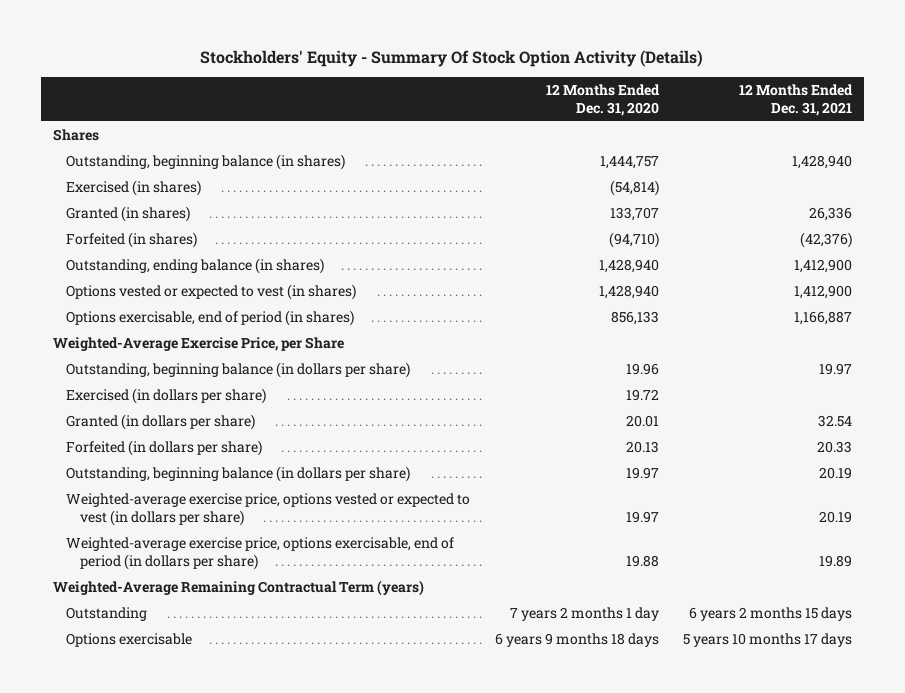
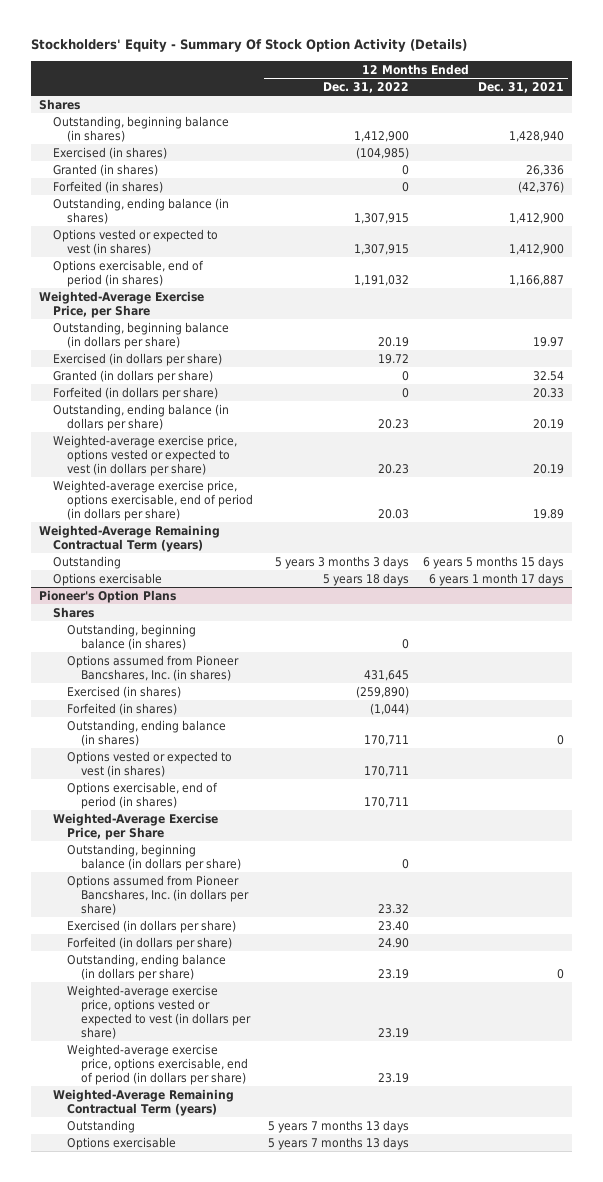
[545,83,660,117] 12 Months Ended Dec. 31, 2020 -> none
none -> [322,81,409,93] Dec. 31, 2022
[66,465,411,482] Outstanding, beginning balance (in dollars per share) -> [52,403,229,431] Outstanding, ending balance (in dollars per share)
[688,606,852,621] 6 years 2 months 15 days -> [423,555,565,569] 6 years 5 months 15 days
[682,632,852,647] 5 years 10 months 17 days -> [429,572,565,586] 6 years 1 month 17 days
none -> [38,589,176,603] Pioneer's Option Plans
none -> [52,606,94,618] Shares
none -> [66,623,196,650] Outstanding, beginning balance (in shares)
none -> [66,654,239,681] Options assumed from Pioneer Bancshares, Inc. (in shares)
none -> [66,685,181,698] Exercised (in shares)
none -> [66,702,177,715] Forfeited (in shares)
none -> [66,719,226,746] Outstanding, ending balance (in shares)
none -> [66,750,232,777] Options vested or expected to vest (in shares)
none -> [66,781,218,809] Options exercisable, end of period (in shares)
none -> [52,812,218,840] Weighted-Average Exercise Price, per Share
none -> [66,843,241,871] Outstanding, beginning balance (in dollars per share)
none -> [66,874,249,915] Options assumed from Pioneer Bancshares, Inc. (in dollars per share)
none -> [66,919,236,933] Exercised (in dollars per share)
none -> [66,936,232,950] Forfeited (in dollars per share)
none -> [66,953,226,981] Outstanding, ending balance (in dollars per share)
none -> [66,984,251,1039] Weighted-average exercise price, options vested or expected to vest (in dollars per share)
none -> [66,1043,248,1085] Weighted-average exercise price, options exercisable, end of period (in dollars per share)
none -> [52,1088,234,1116] Weighted-Average Remaining Contractual Term (years)
none -> [66,1119,135,1133] Outstanding
none -> [66,1136,176,1150] Options exercisable

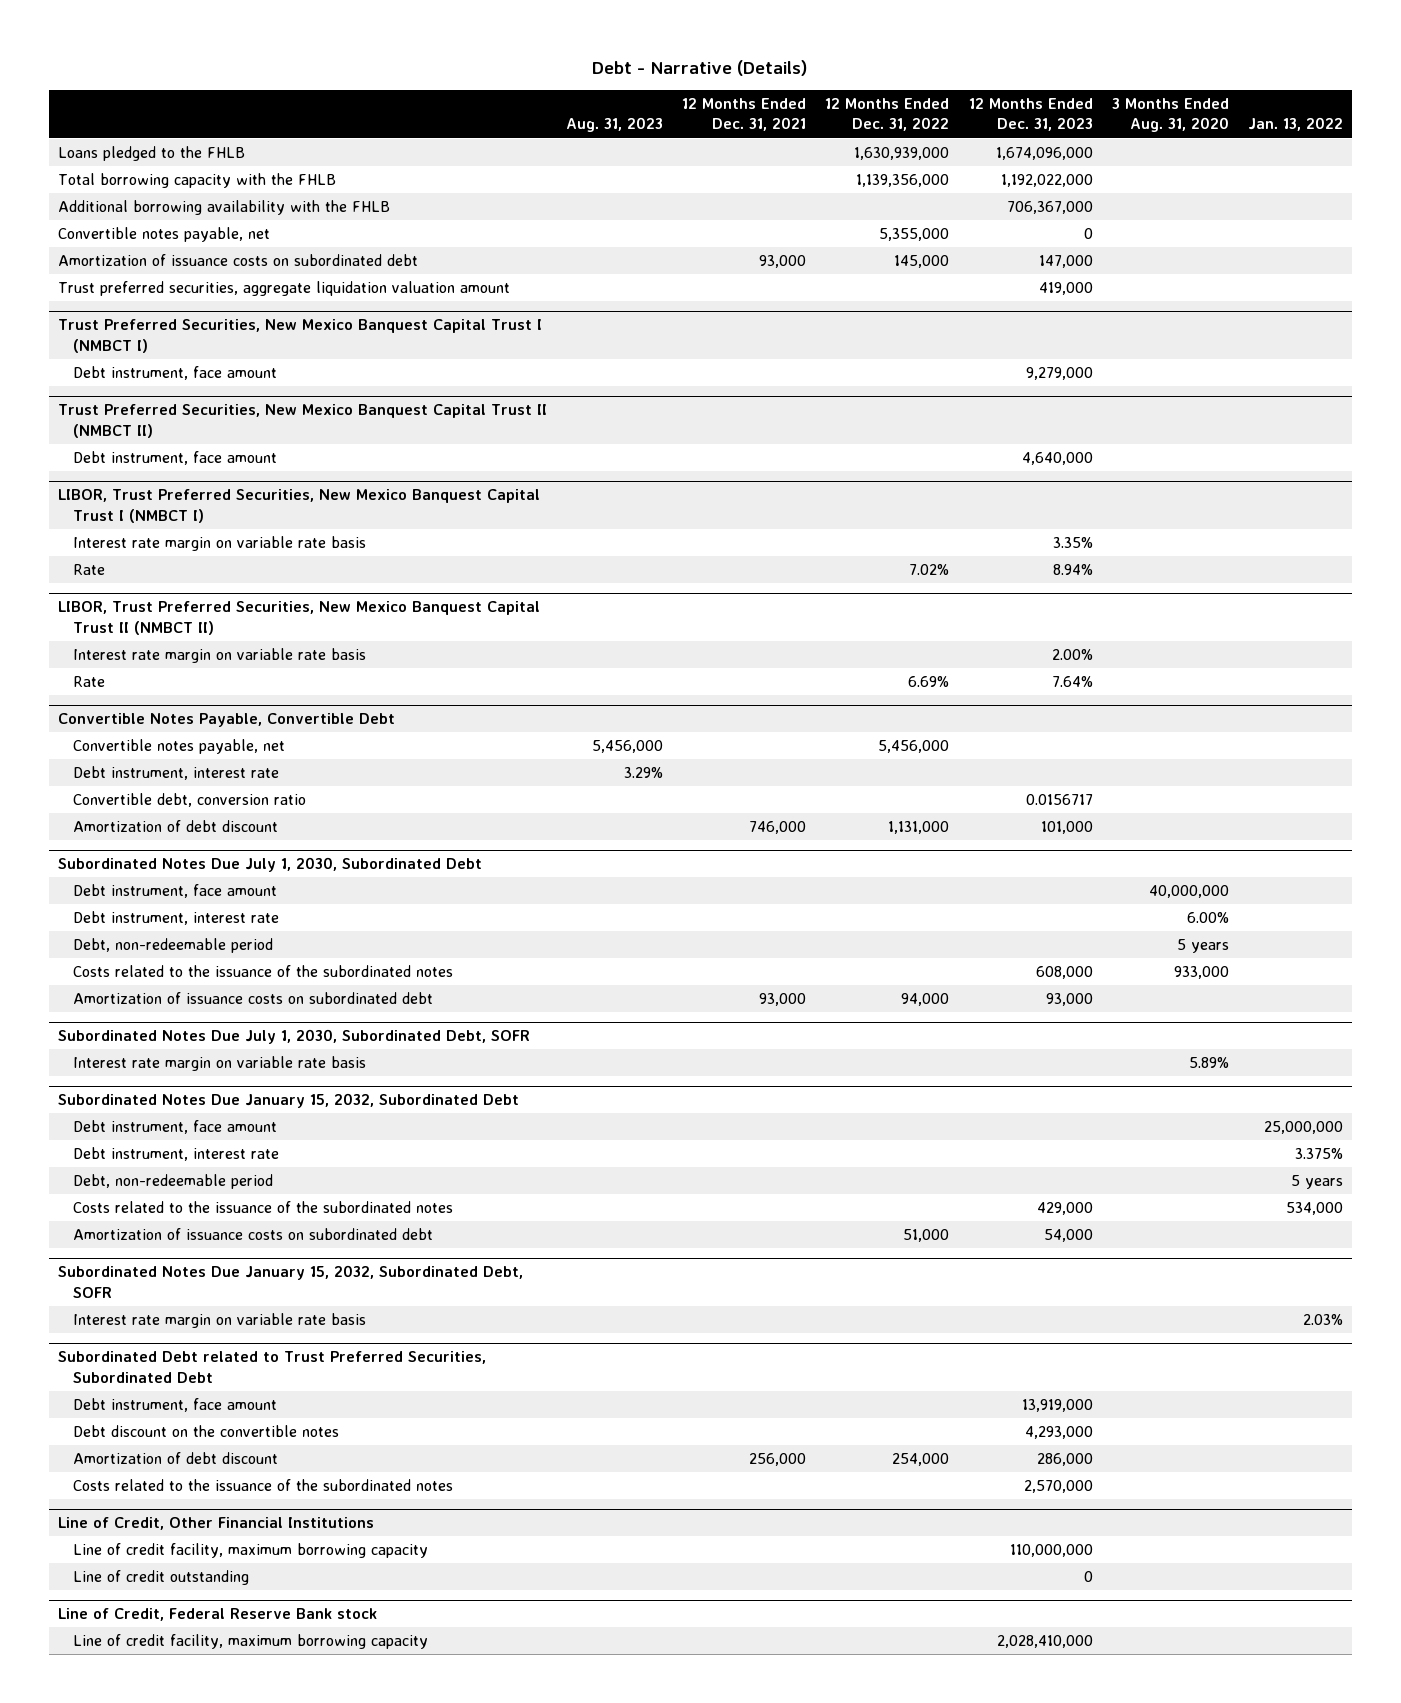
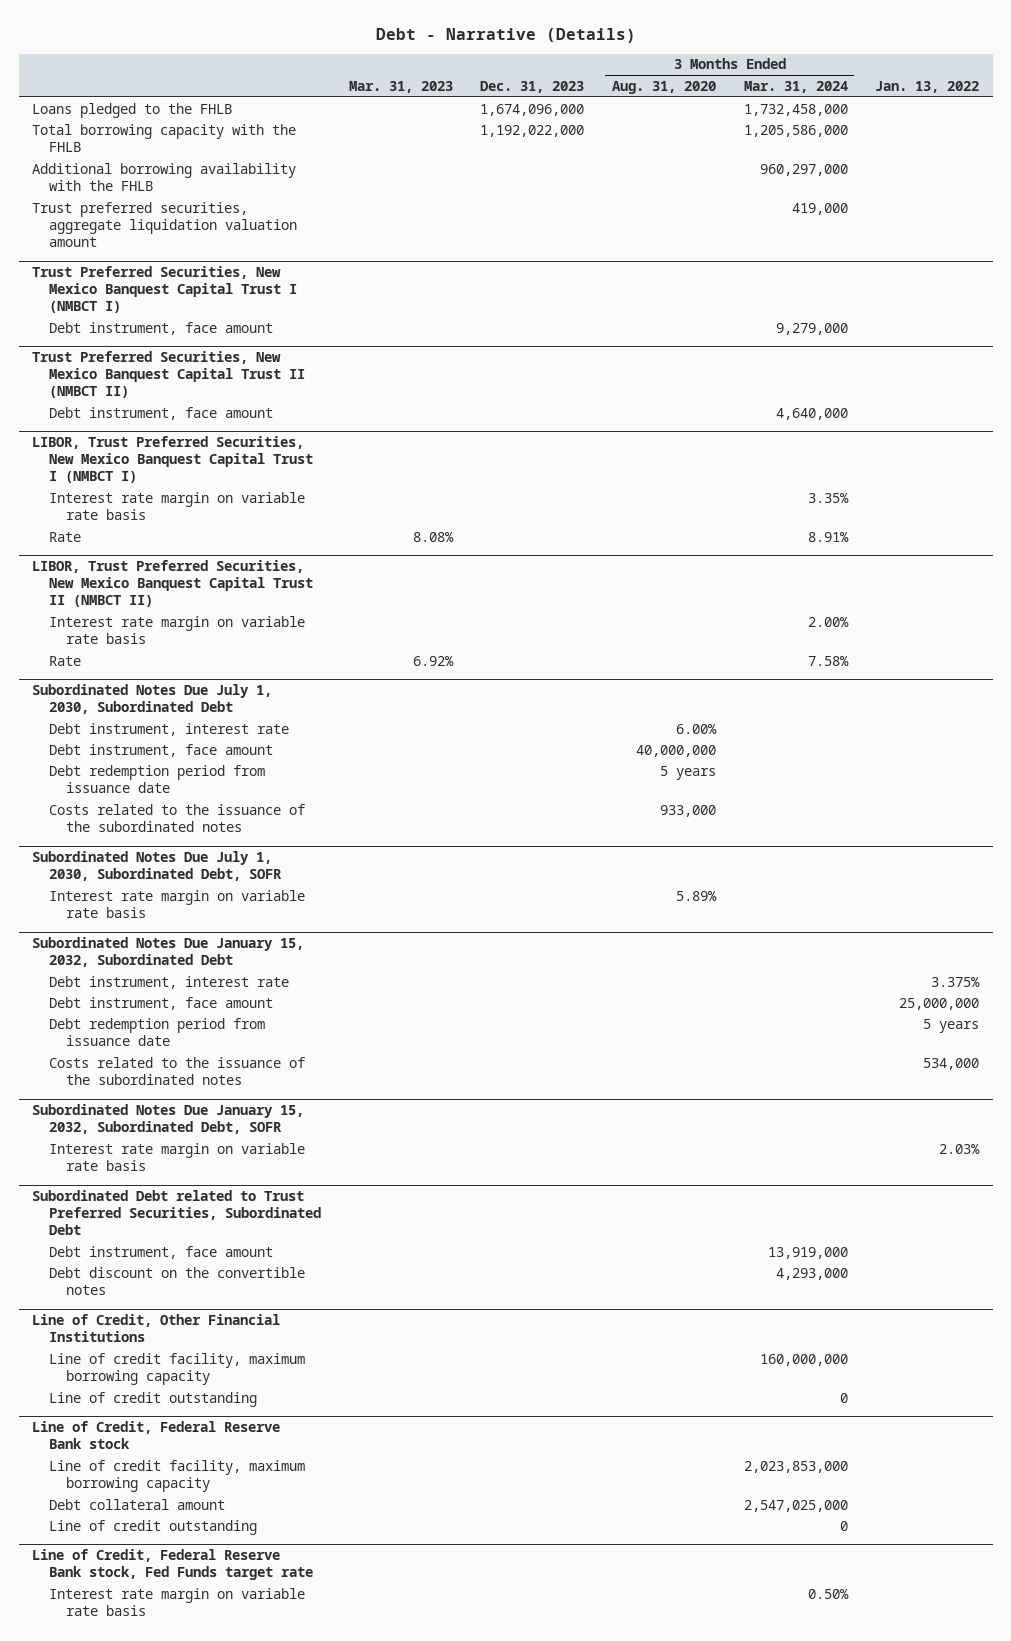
[566,117,664,133] Aug. 31, 2023 -> none
[682,98,807,132] 12 Months Ended Dec. 31, 2021 -> none
[825,98,950,132] 12 Months Ended Dec. 31, 2022 -> none
[968,98,1093,132] 12 Months Ended Dec. 31, 2023 -> none
none -> [348,80,453,93] Mar. 31, 2023
none -> [480,80,585,93] Dec. 31, 2023
none -> [743,80,848,93] Mar. 31, 2024
[58,227,271,243] Convertible notes payable, net -> none
[58,254,419,267] Amortization of issuance costs on subordinated debt -> none
[58,713,396,728] Convertible Notes Payable, Convertible Debt -> none
[73,739,286,755] Convertible notes payable, net -> none
[73,766,280,781] Debt instrument, interest rate -> none
[73,793,307,808] Convertible debt, conversion ratio -> none
[73,820,279,833] Amortization of debt discount -> none
[73,938,274,954] Debt, non-redeemable period -> none
[73,884,278,899] Debt instrument, face amount -> [49,743,274,757] Debt instrument, face amount
none -> [49,764,266,793] Debt redemption period from issuance date
[73,992,434,1005] Amortization of issuance costs on subordinated debt -> none
[73,1174,274,1190] Debt, non-redeemable period -> none
[73,1120,278,1135] Debt instrument, face amount -> [49,996,274,1010] Debt instrument, face amount
none -> [49,1017,266,1046] Debt redemption period from issuance date
[73,1228,434,1241] Amortization of issuance costs on subordinated debt -> none
[73,1452,279,1465] Amortization of debt discount -> none
[73,1479,454,1492] Costs related to the issuance of the subordinated notes -> none
none -> [49,1498,226,1510] Debt collateral amount
none -> [49,1519,258,1535] Line of credit outstanding
none -> [32,1549,314,1581] Line of Credit, Federal Reserve Bank stock, Fed Funds target rate
none -> [49,1587,306,1616] Interest rate margin on variable rate basis

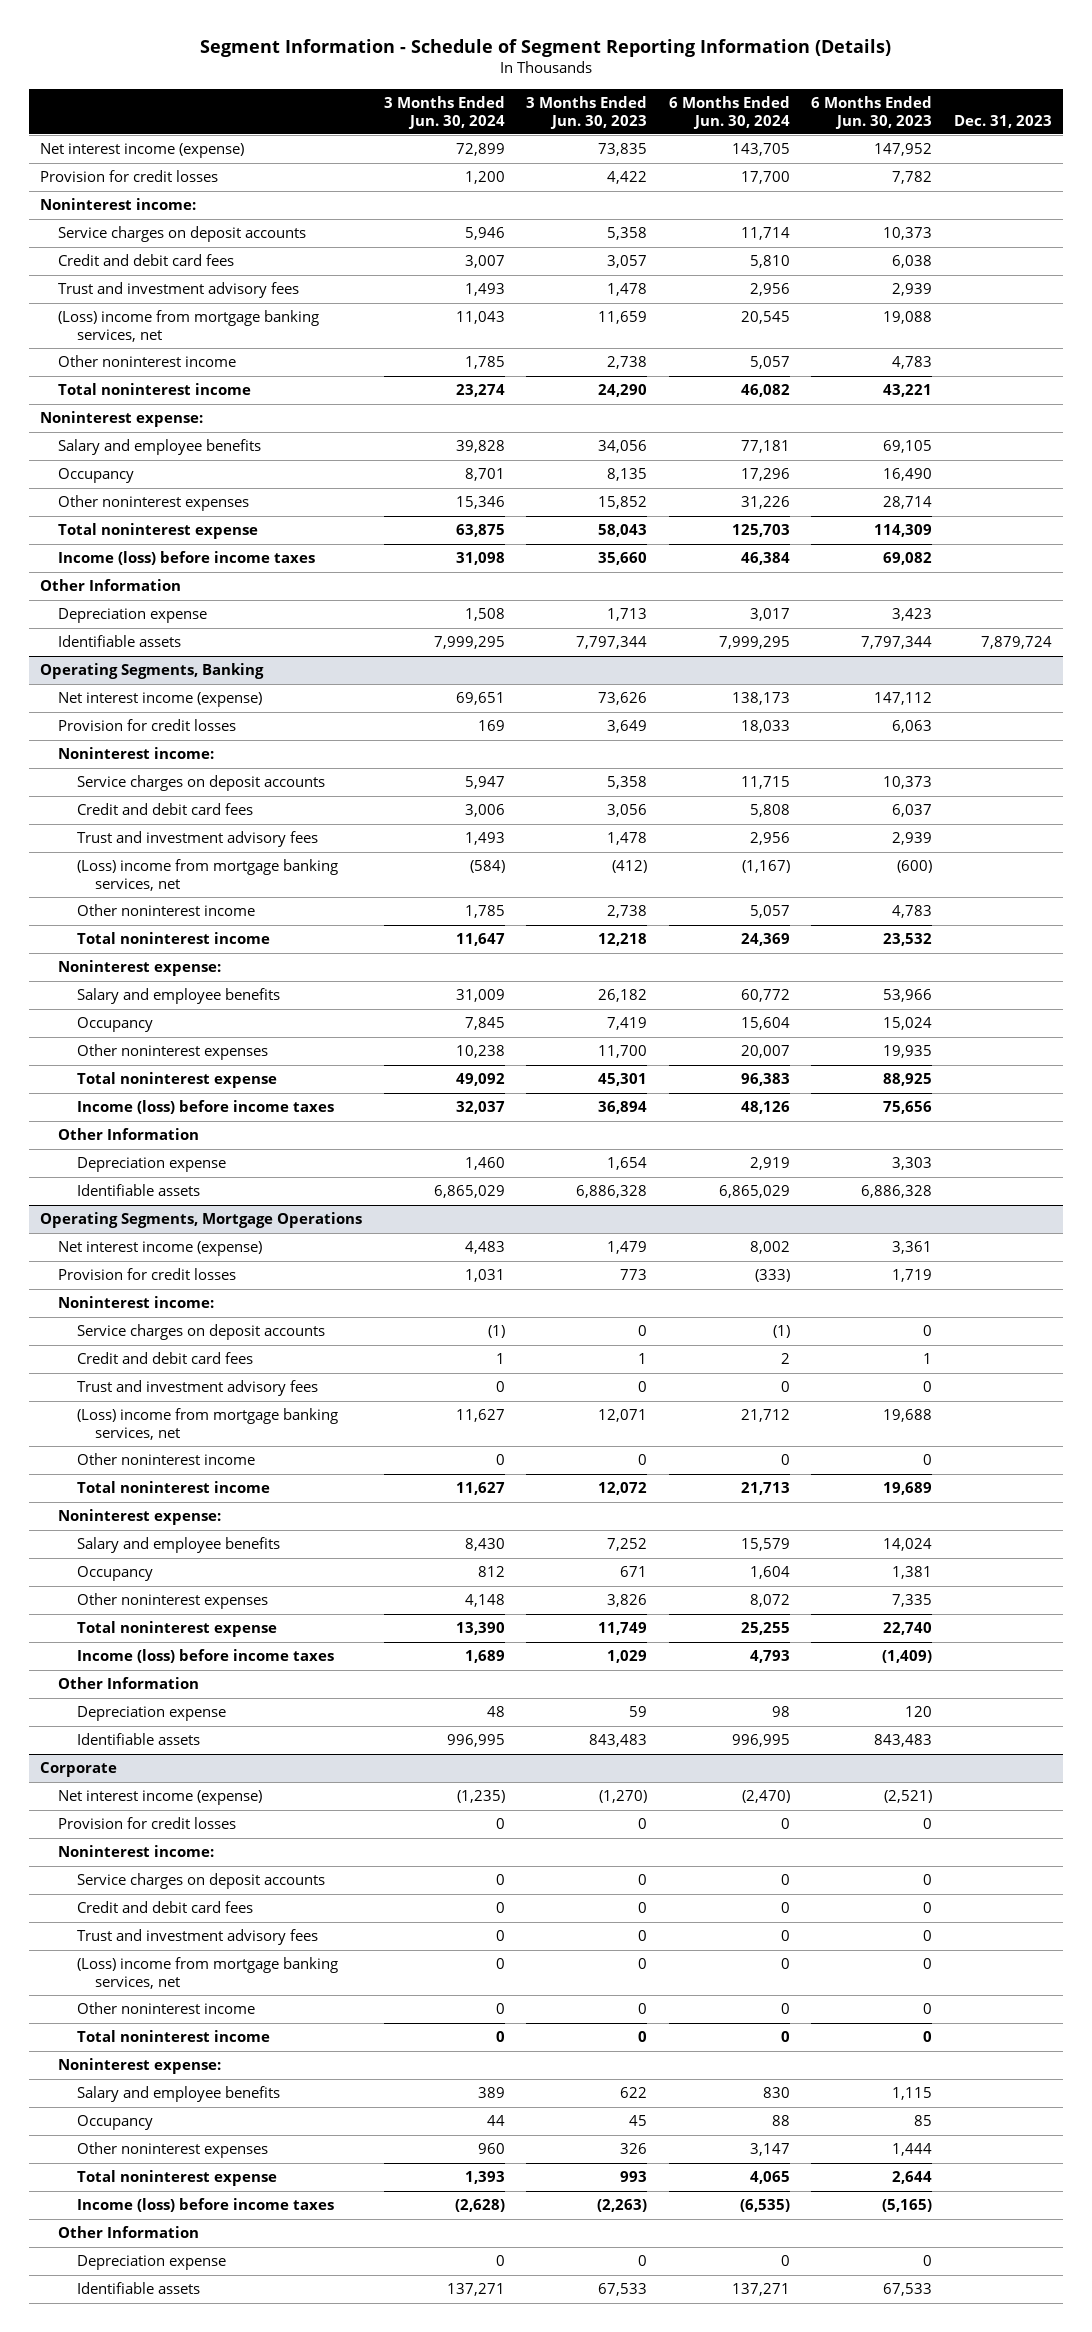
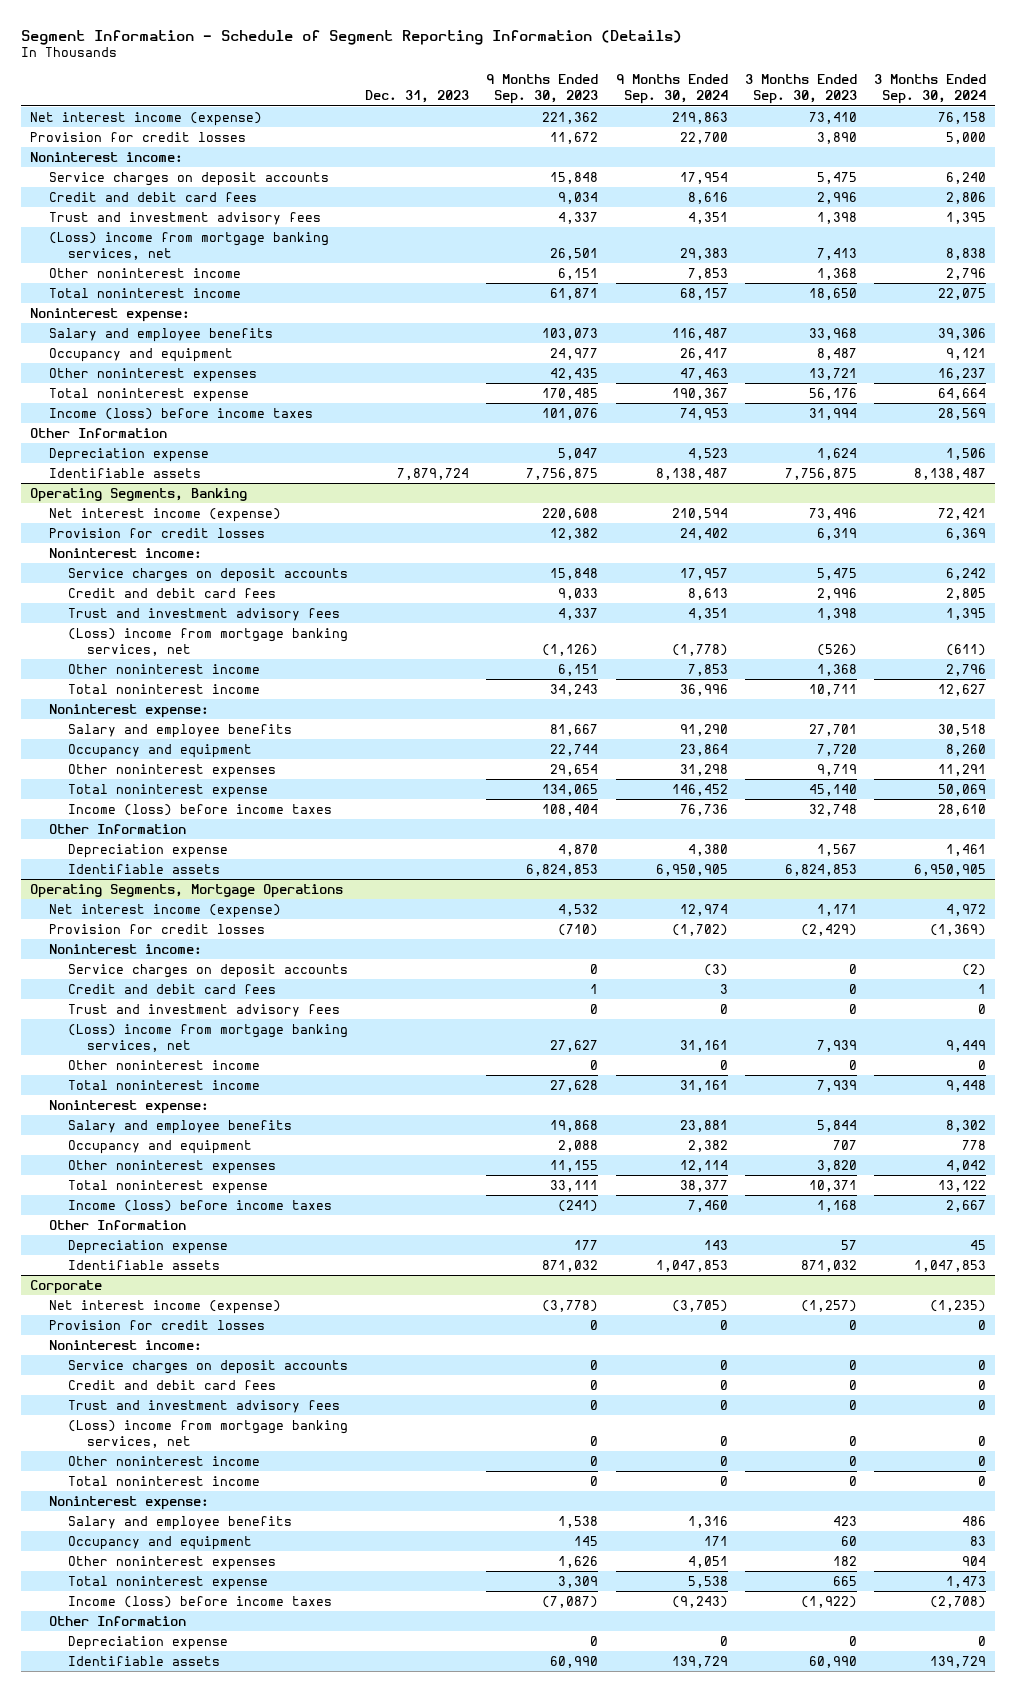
[383,95,505,129] 3 Months Ended Jun. 30, 2024 -> none
[526,95,648,129] 3 Months Ended Jun. 30, 2023 -> none
[668,95,790,129] 6 Months Ended Jun. 30, 2024 -> none
[811,95,933,129] 6 Months Ended Jun. 30, 2023 -> none
none -> [486,74,599,105] 9 Months Ended Sep. 30, 2023
none -> [615,74,728,105] 9 Months Ended Sep. 30, 2024
none -> [744,74,857,105] 3 Months Ended Sep. 30, 2023
none -> [874,74,987,105] 3 Months Ended Sep. 30, 2024
[58,468,135,484] Occupancy -> [48,347,233,362] Occupancy and equipment
[76,1017,153,1033] Occupancy -> [67,743,252,758] Occupancy and equipment
[76,1566,153,1582] Occupancy -> [67,1139,252,1154] Occupancy and equipment
[76,2115,153,2131] Occupancy -> [67,1535,252,1550] Occupancy and equipment

